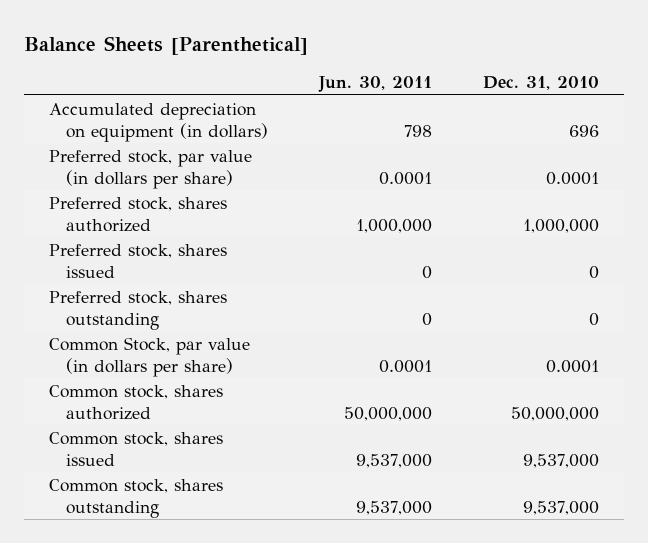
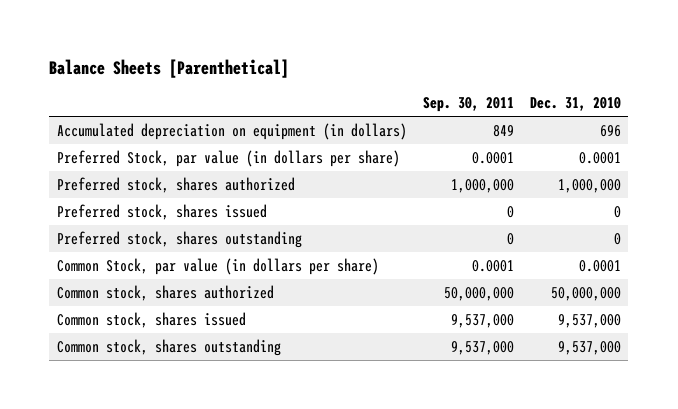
[318,75,433,92] Jun. 30, 2011 -> none
none -> [422,97,514,113] Sep. 30, 2011
[49,150,253,189] Preferred stock, par value (in dollars per share) -> [57,149,401,167] Preferred Stock, par value (in dollars per share)

